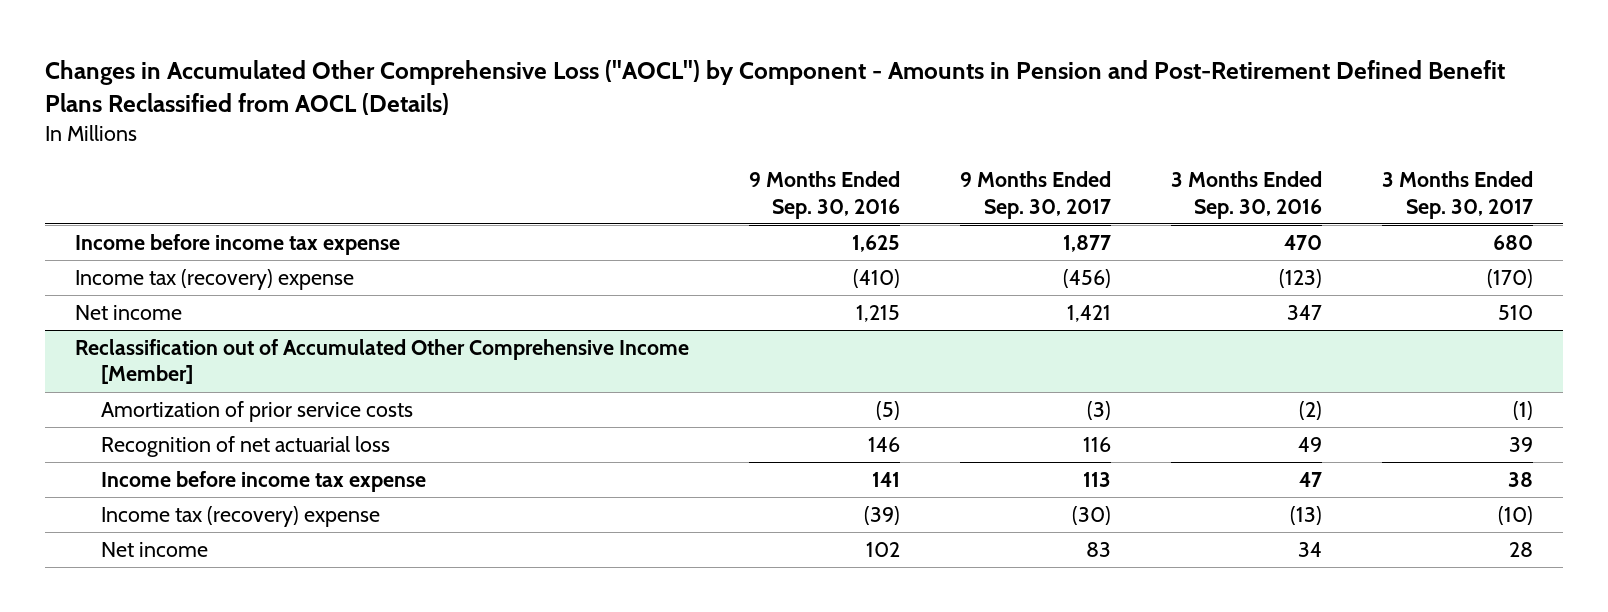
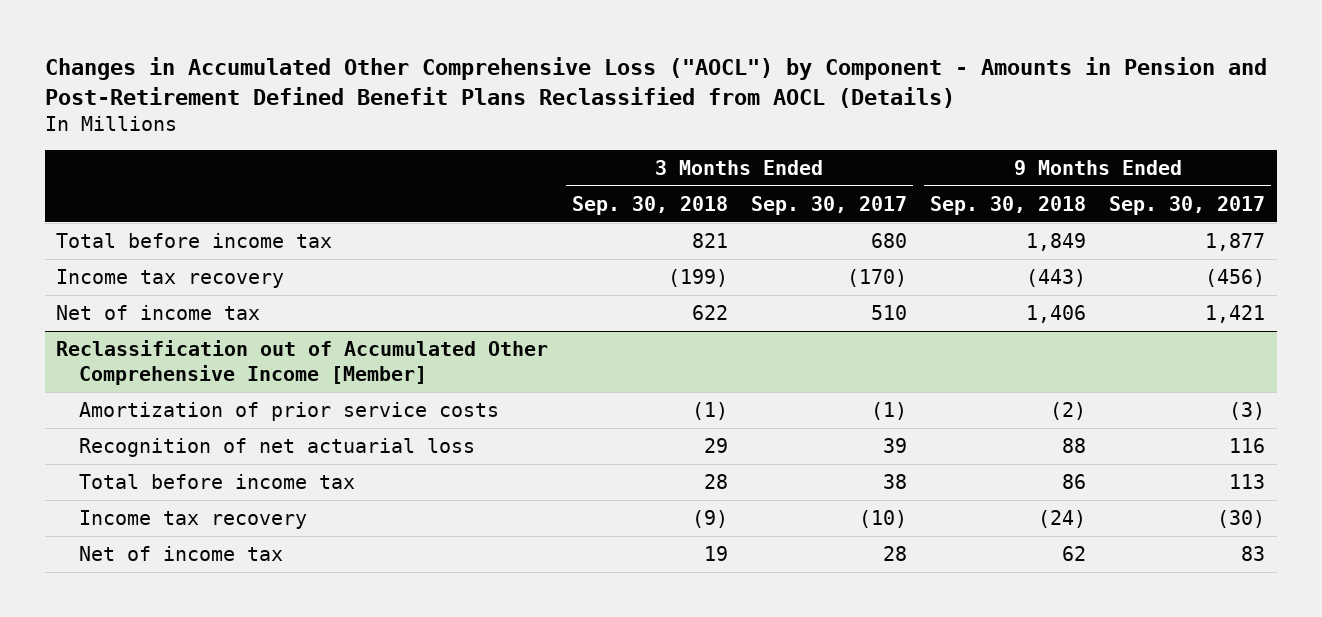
[749,171,901,219] 9 Months Ended Sep. 30, 2016 -> none
[1170,171,1322,219] 3 Months Ended Sep. 30, 2016 -> none
none -> [571,195,728,215] Sep. 30, 2018
none -> [929,195,1086,215] Sep. 30, 2018
[75,234,401,256] Income before income tax expense -> [56,233,333,249] Total before income tax
[75,269,355,291] Income tax (recovery) expense -> [56,269,285,289] Income tax recovery
[75,305,183,321] Net income -> [56,305,261,321] Net of income tax
[101,471,427,493] Income before income tax expense -> [78,474,355,490] Total before income tax
[101,506,381,528] Income tax (recovery) expense -> [78,510,307,530] Income tax recovery
[101,542,209,558] Net income -> [78,546,283,562] Net of income tax

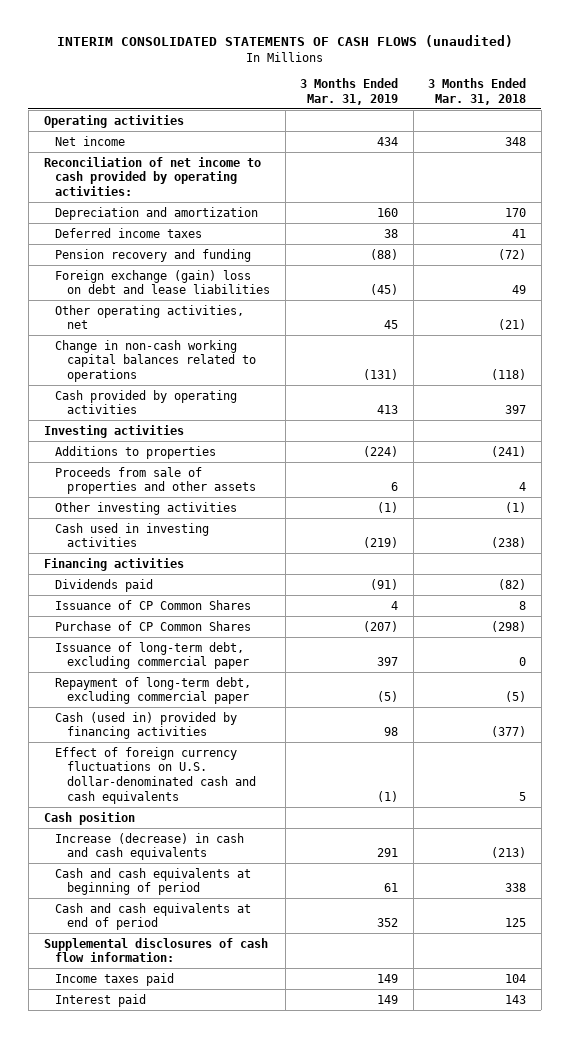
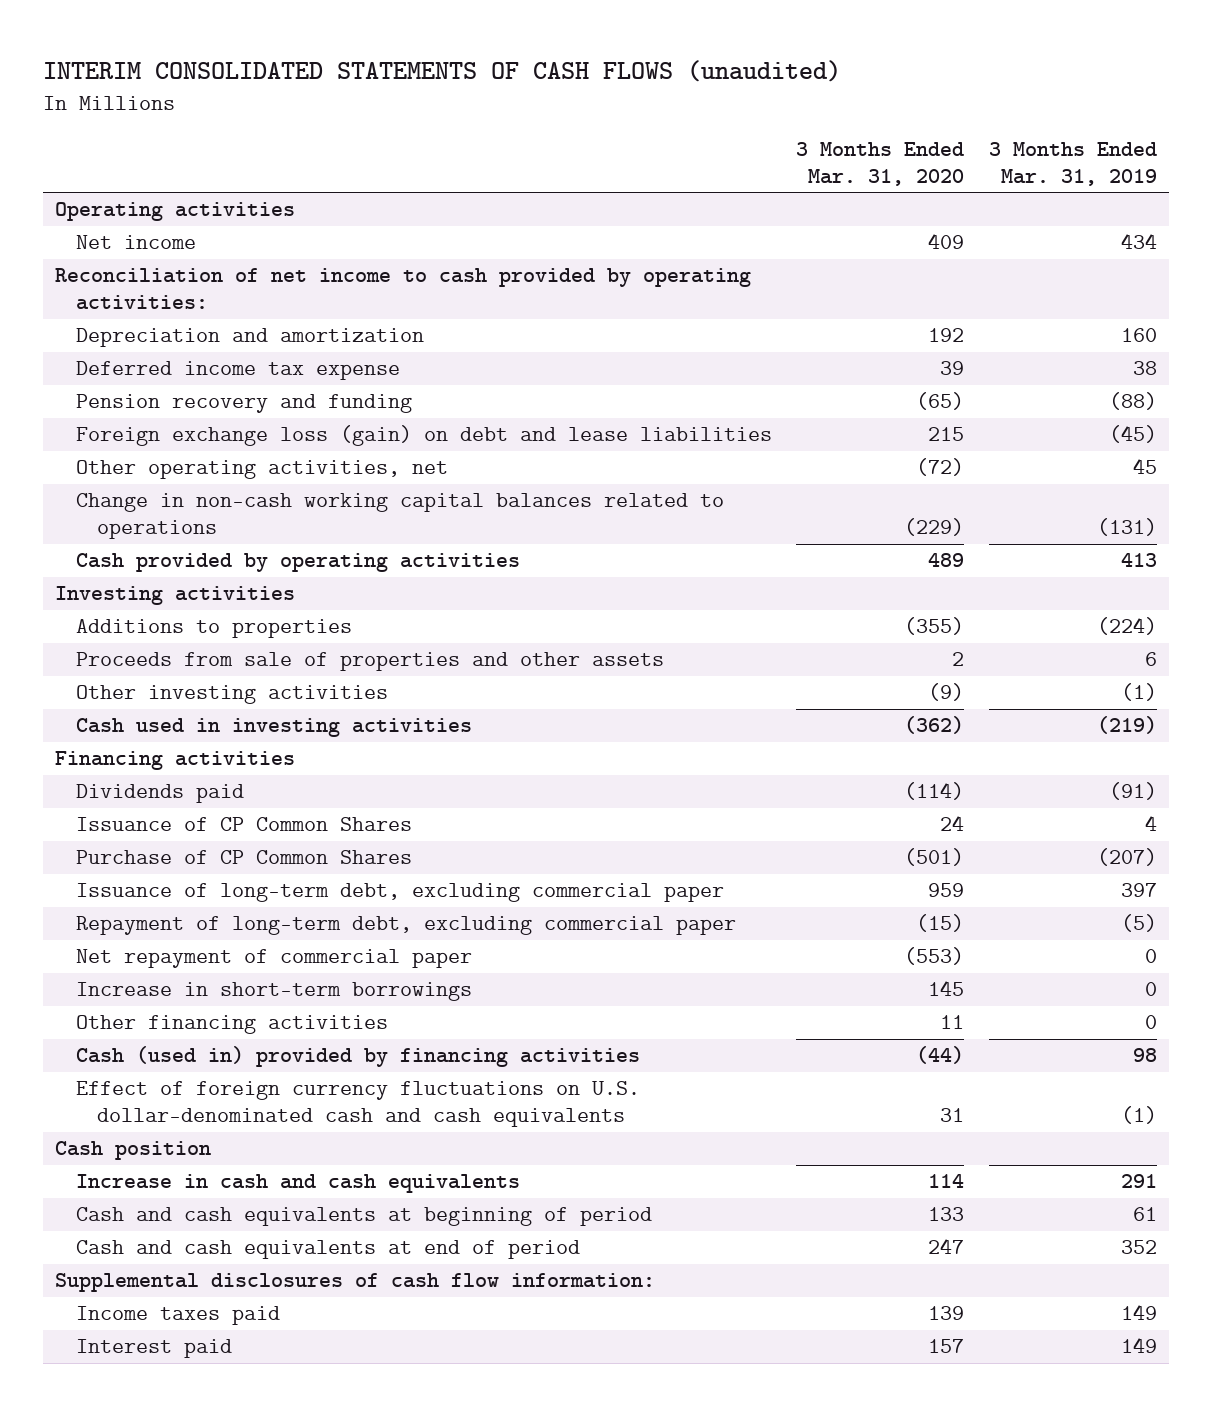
[428,77,527,105] 3 Months Ended Mar. 31, 2018 -> none
none -> [796,141,965,186] 3 Months Ended Mar. 31, 2020
[55,227,203,238] Deferred income taxes -> [76,361,401,381] Deferred income tax expense
[55,269,271,295] Foreign exchange (gain) loss on debt and lease liabilities -> [76,425,773,447] Foreign exchange loss (gain) on debt and lease liabilities
none -> [76,949,473,969] Net repayment of commercial paper
none -> [76,982,473,1002] Increase in short-term borrowings
none -> [76,1015,389,1035] Other financing activities
[55,832,245,861] Increase (decrease) in cash and cash equivalents -> [76,1174,521,1194] Increase in cash and cash equivalents

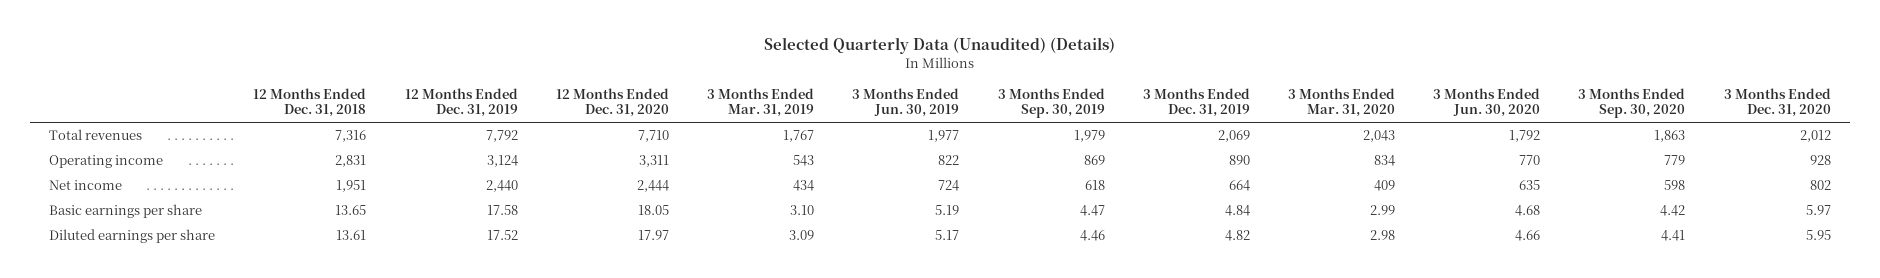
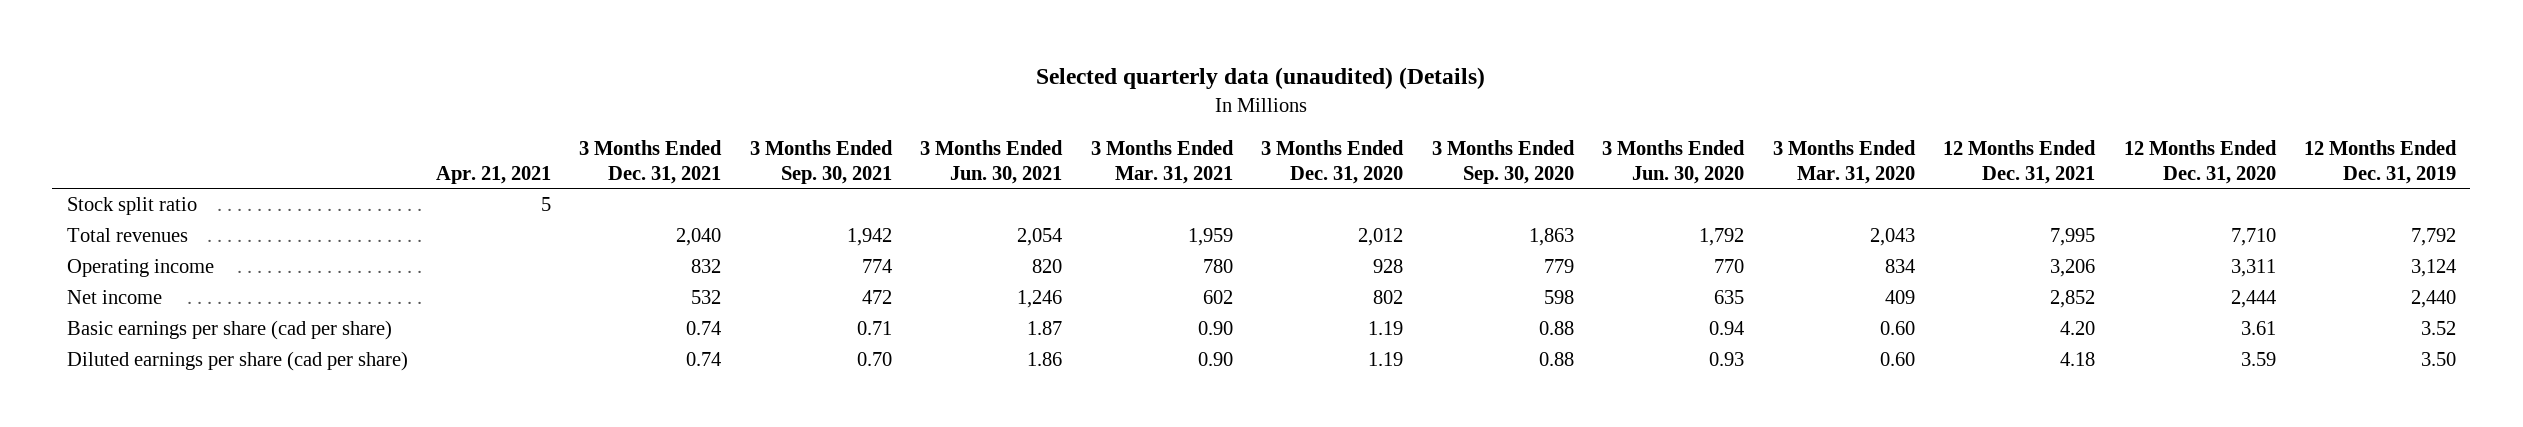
[763,37,1115,55] Selected Quarterly Data (Unaudited) (Details) -> [1036,67,1486,90] Selected quarterly data (unaudited) (Details)
[253,87,367,118] 12 Months Ended Dec. 31, 2018 -> none
[707,87,815,118] 3 Months Ended Mar. 31, 2019 -> none
[852,87,960,118] 3 Months Ended Jun. 30, 2019 -> none
[997,87,1105,119] 3 Months Ended Sep. 30, 2019 -> none
[1142,87,1250,118] 3 Months Ended Dec. 31, 2019 -> none
none -> [436,165,552,184] Apr. 21, 2021
none -> [579,139,723,184] 3 Months Ended Dec. 31, 2021
none -> [749,139,893,184] 3 Months Ended Sep. 30, 2021
none -> [920,139,1064,184] 3 Months Ended Jun. 30, 2021
none -> [1090,139,1234,184] 3 Months Ended Mar. 31, 2021
none -> [1943,139,2097,184] 12 Months Ended Dec. 31, 2021
none -> [66,196,197,215] Stock split ratio
[49,204,203,219] Basic earnings per share -> [66,319,392,340] Basic earnings per share (cad per share)
[486,205,518,216] 17.58 -> [2421,320,2457,335] 3.52
[637,205,669,216] 18.05 -> [2240,320,2276,335] 3.61
[1369,205,1395,216] 2.99 -> [1879,320,1915,335] 0.60
[1515,205,1541,217] 4.68 -> [1709,320,1745,335] 0.94
[1660,205,1686,217] 4.42 -> [1538,320,1574,335] 0.88
[1805,205,1831,216] 5.97 -> [1368,320,1404,335] 1.19
[49,229,216,244] Diluted earnings per share -> [66,350,408,371] Diluted earnings per share (cad per share)
[486,230,518,241] 17.52 -> [2421,351,2457,366] 3.50
[637,230,669,241] 17.97 -> [2240,351,2276,366] 3.59
[1369,230,1395,241] 2.98 -> [1879,351,1915,366] 0.60
[1515,230,1541,242] 4.66 -> [1709,351,1745,366] 0.93
[1661,230,1686,242] 4.41 -> [1538,351,1574,366] 0.88
[1805,230,1831,241] 5.95 -> [1368,351,1404,366] 1.19

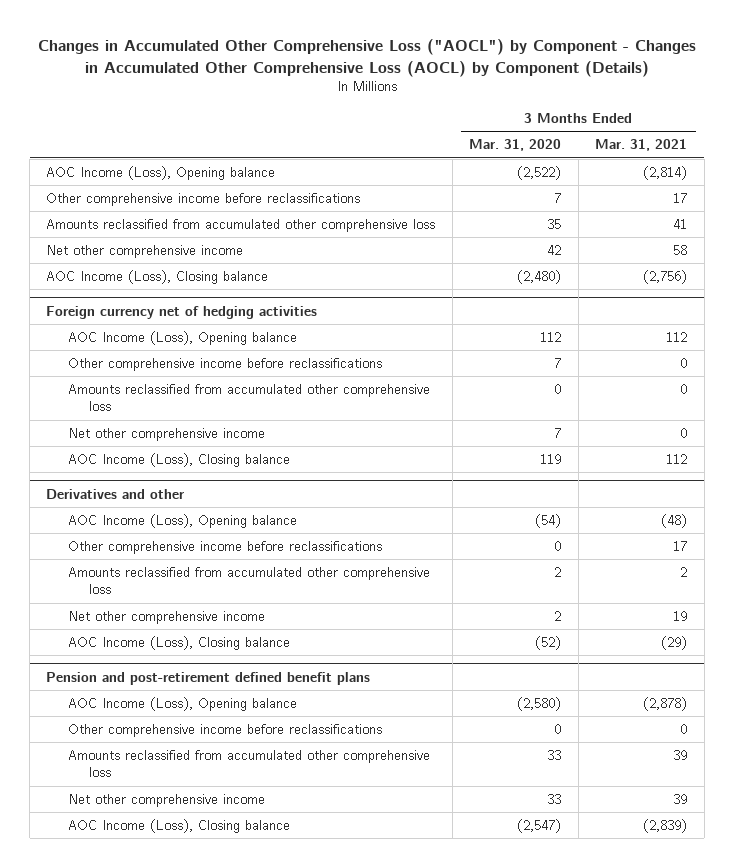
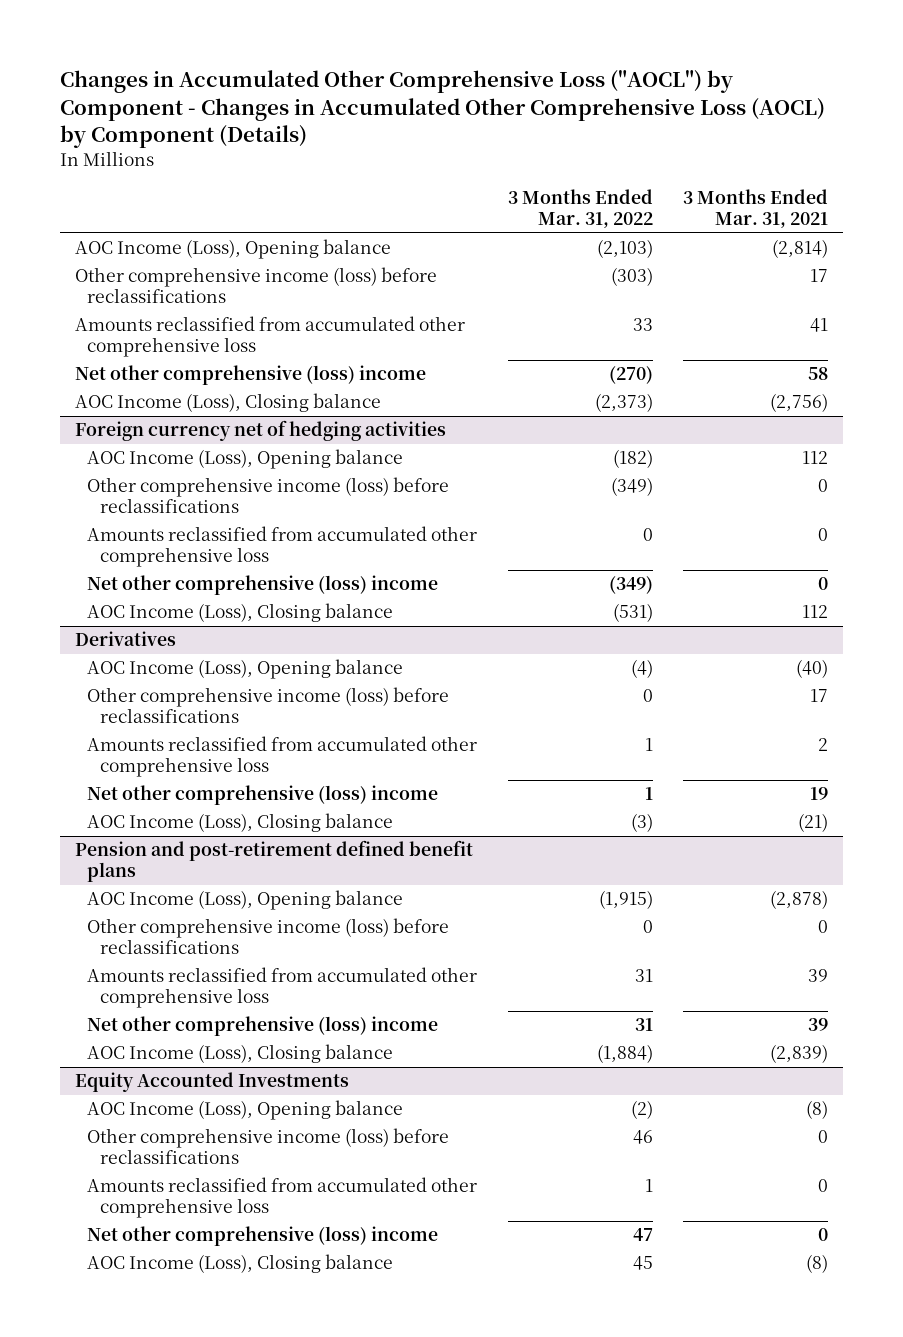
[469,139,562,152] Mar. 31, 2020 -> none
none -> [507,189,653,229] 3 Months Ended Mar. 31, 2022
[46,192,361,206] Other comprehensive income before reclassifications -> [74,267,437,304] Other comprehensive income (loss) before reclassifications
[46,244,244,258] Net other comprehensive income -> [74,365,426,386] Net other comprehensive (loss) income
[67,357,382,371] Other comprehensive income before reclassifications -> [87,477,450,514] Other comprehensive income (loss) before reclassifications
[67,427,265,441] Net other comprehensive income -> [87,575,439,596] Net other comprehensive (loss) income
[46,488,185,499] Derivatives and other -> [74,631,176,647] Derivatives
[661,513,688,528] (48) -> [795,659,828,679] (40)
[67,540,382,554] Other comprehensive income before reclassifications -> [87,687,450,724] Other comprehensive income (loss) before reclassifications
[67,610,265,624] Net other comprehensive income -> [87,785,439,806] Net other comprehensive (loss) income
[661,635,688,650] (29) -> [797,813,828,833] (21)
[67,723,382,737] Other comprehensive income before reclassifications -> [87,918,450,955] Other comprehensive income (loss) before reclassifications
[67,793,265,807] Net other comprehensive income -> [87,1016,439,1037] Net other comprehensive (loss) income
none -> [74,1072,349,1093] Equity Accounted Investments
none -> [87,1100,404,1121] AOC Income (Loss), Opening balance
none -> [87,1128,450,1165] Other comprehensive income (loss) before reclassifications
none -> [87,1177,478,1219] Amounts reclassified from accumulated other comprehensive loss
none -> [87,1226,439,1247] Net other comprehensive (loss) income
none -> [87,1254,394,1274] AOC Income (Loss), Closing balance

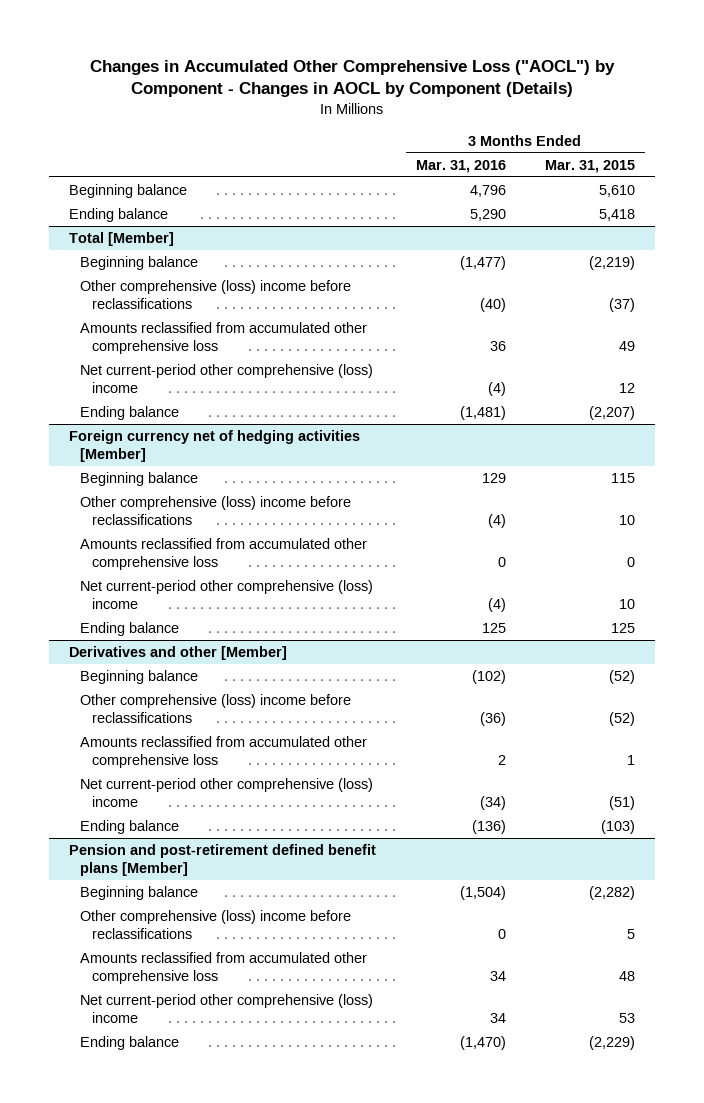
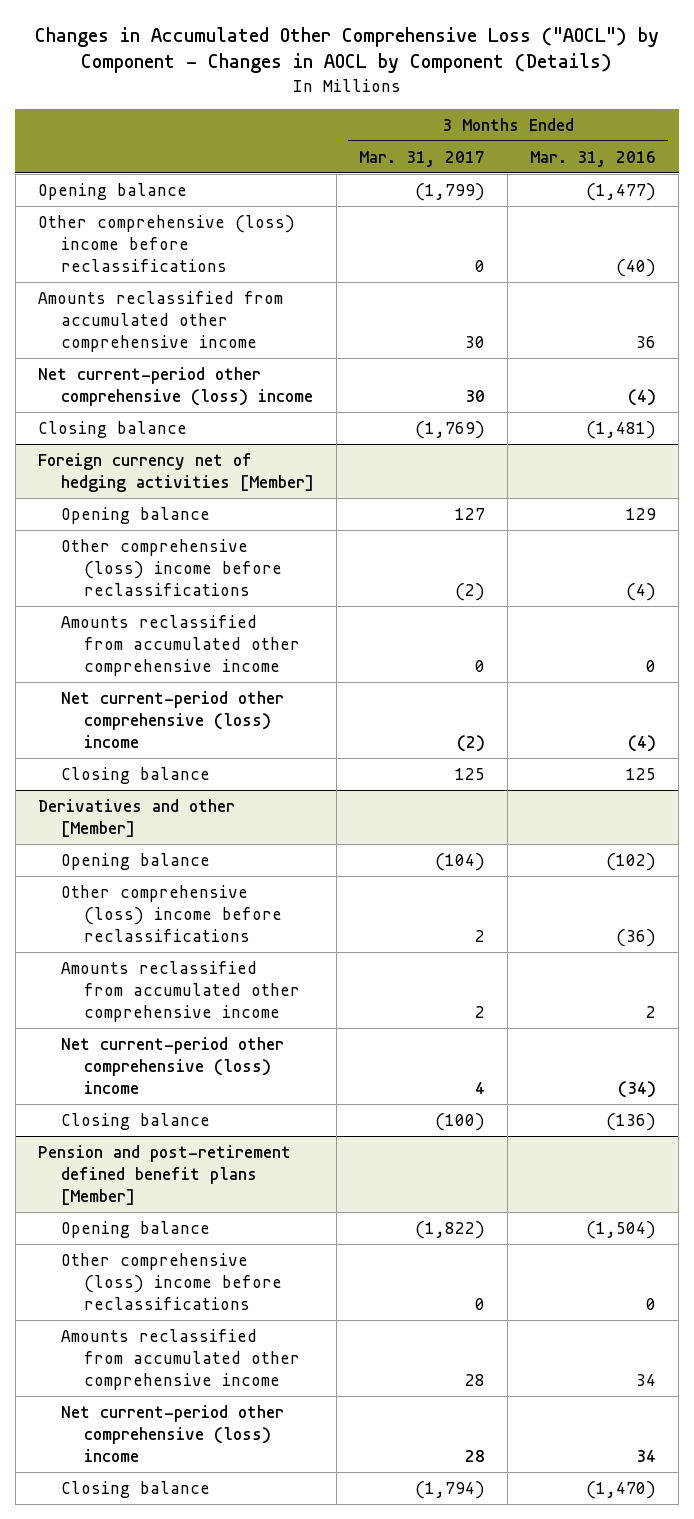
[545,159,636,173] Mar. 31, 2015 -> none
none -> [358,150,485,167] Mar. 31, 2017
[69,184,188,199] Beginning balance -> none
[69,208,169,223] Ending balance -> none
[69,232,175,247] Total [Member] -> none
[80,256,199,271] Beginning balance -> [37,182,187,200] Opening balance
[80,322,368,354] Amounts reclassified from accumulated other comprehensive loss -> [37,290,283,353] Amounts reclassified from accumulated other comprehensive income
[80,406,180,421] Ending balance -> [37,420,187,438] Closing balance
[80,472,199,487] Beginning balance -> [60,506,210,524] Opening balance
[80,538,368,570] Amounts reclassified from accumulated other comprehensive loss -> [60,614,300,677] Amounts reclassified from accumulated other comprehensive income
[80,622,180,637] Ending balance -> [60,766,210,784] Closing balance
[80,670,199,685] Beginning balance -> none
none -> [60,852,210,870] Opening balance
[80,736,368,768] Amounts reclassified from accumulated other comprehensive loss -> [60,960,300,1023] Amounts reclassified from accumulated other comprehensive income
[80,820,180,835] Ending balance -> [60,1112,210,1130] Closing balance
[80,886,199,901] Beginning balance -> [60,1220,210,1238] Opening balance
[80,952,368,984] Amounts reclassified from accumulated other comprehensive loss -> [60,1328,300,1391] Amounts reclassified from accumulated other comprehensive income
[80,1036,180,1051] Ending balance -> [60,1480,210,1498] Closing balance

